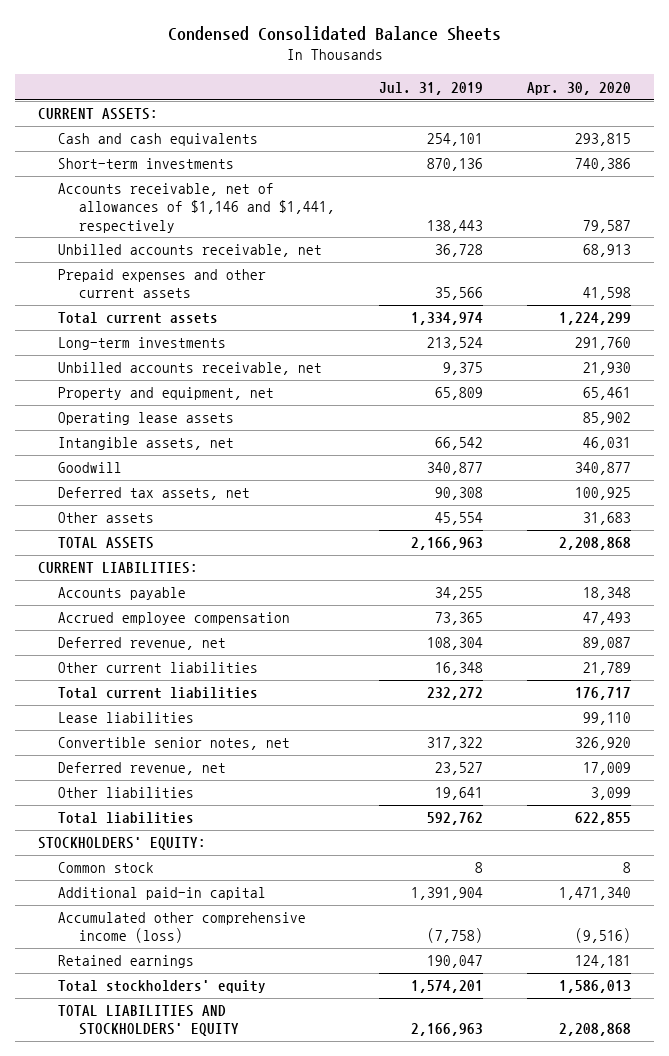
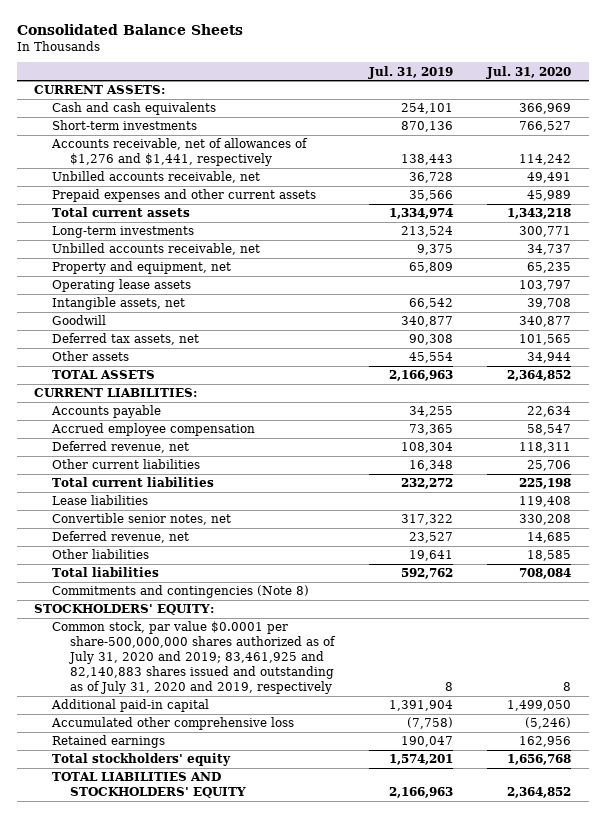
[167,25,501,41] Condensed Consolidated Balance Sheets -> [16,24,243,36] Consolidated Balance Sheets
[527,81,632,95] Apr. 30, 2020 -> none
none -> [486,65,572,79] Jul. 31, 2020
[58,183,335,233] Accounts receivable, net of allowances of $1,146 and $1,441, respectively -> [51,138,309,167] Accounts receivable, net of allowances of $1,276 and $1,441, respectively
none -> [52,585,310,599] Commitments and contingencies (Note 8)
[58,862,155,874] Common stock -> [52,621,336,694] Common stock, par value $0.0001 per share-500,000,000 shares authorized as of July 31, 2020 and 2019; 83,461,925 and 82,140,883 shares issued and outstanding as of July 31, 2020 and 2019, respectively
[58,912,307,944] Accumulated other comprehensive income (loss) -> [51,717,295,731] Accumulated other comprehensive loss

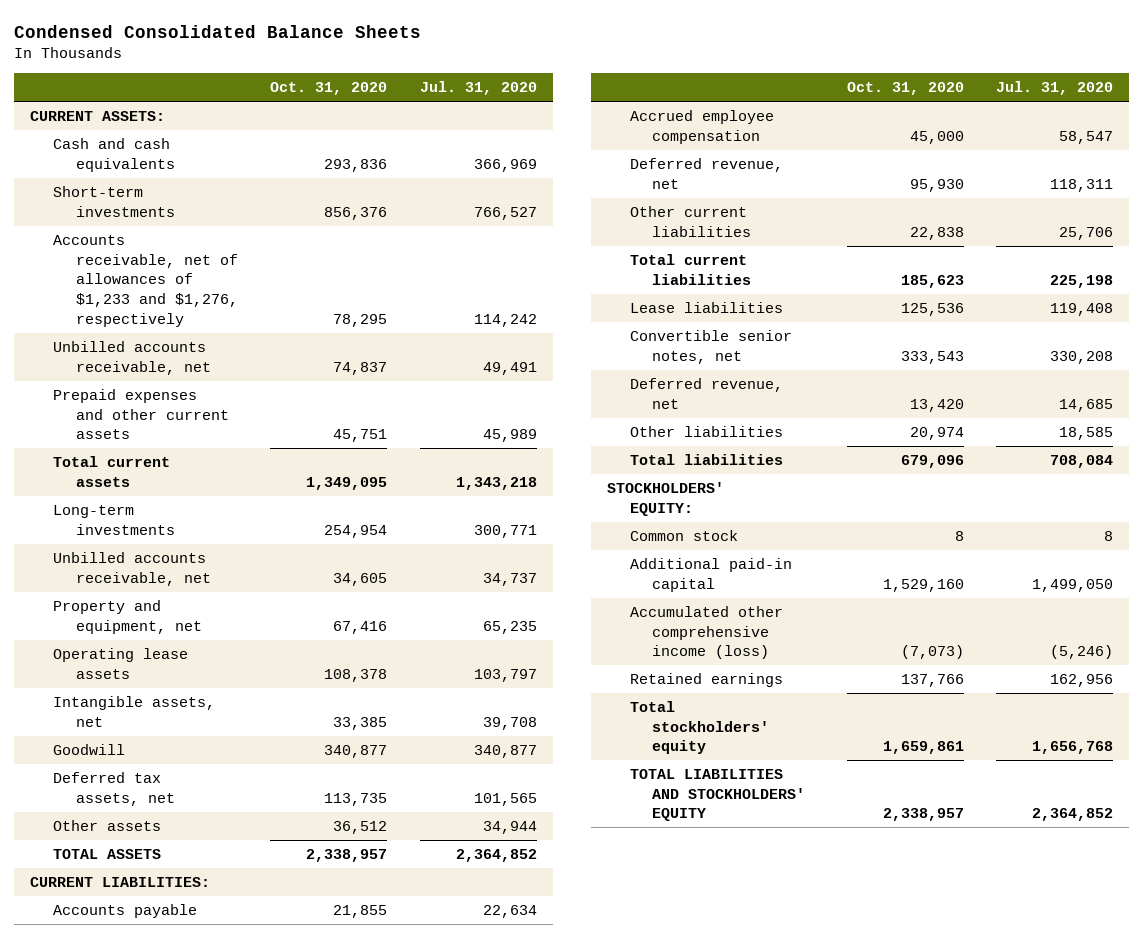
[16,24,243,36] Consolidated Balance Sheets -> [14,24,422,38] Condensed Consolidated Balance Sheets
[367,65,453,79] Jul. 31, 2019 -> none
none -> [270,82,388,96] Oct. 31, 2020
[51,138,309,167] Accounts receivable, net of allowances of $1,276 and $1,441, respectively -> [53,235,238,327] Accounts receivable, net of allowances of $1,233 and $1,276, respectively
[52,585,310,599] Commitments and contingencies (Note 8) -> none
[52,621,336,694] Common stock, par value $0.0001 per share-500,000,000 shares authorized as of July 31, 2020 and 2019; 83,461,925 and 82,140,883 shares issued and outstanding as of July 31, 2020 and 2019, respectively -> [629,530,738,542] Common stock
[51,717,295,731] Accumulated other comprehensive loss -> [629,606,783,660] Accumulated other comprehensive income (loss)

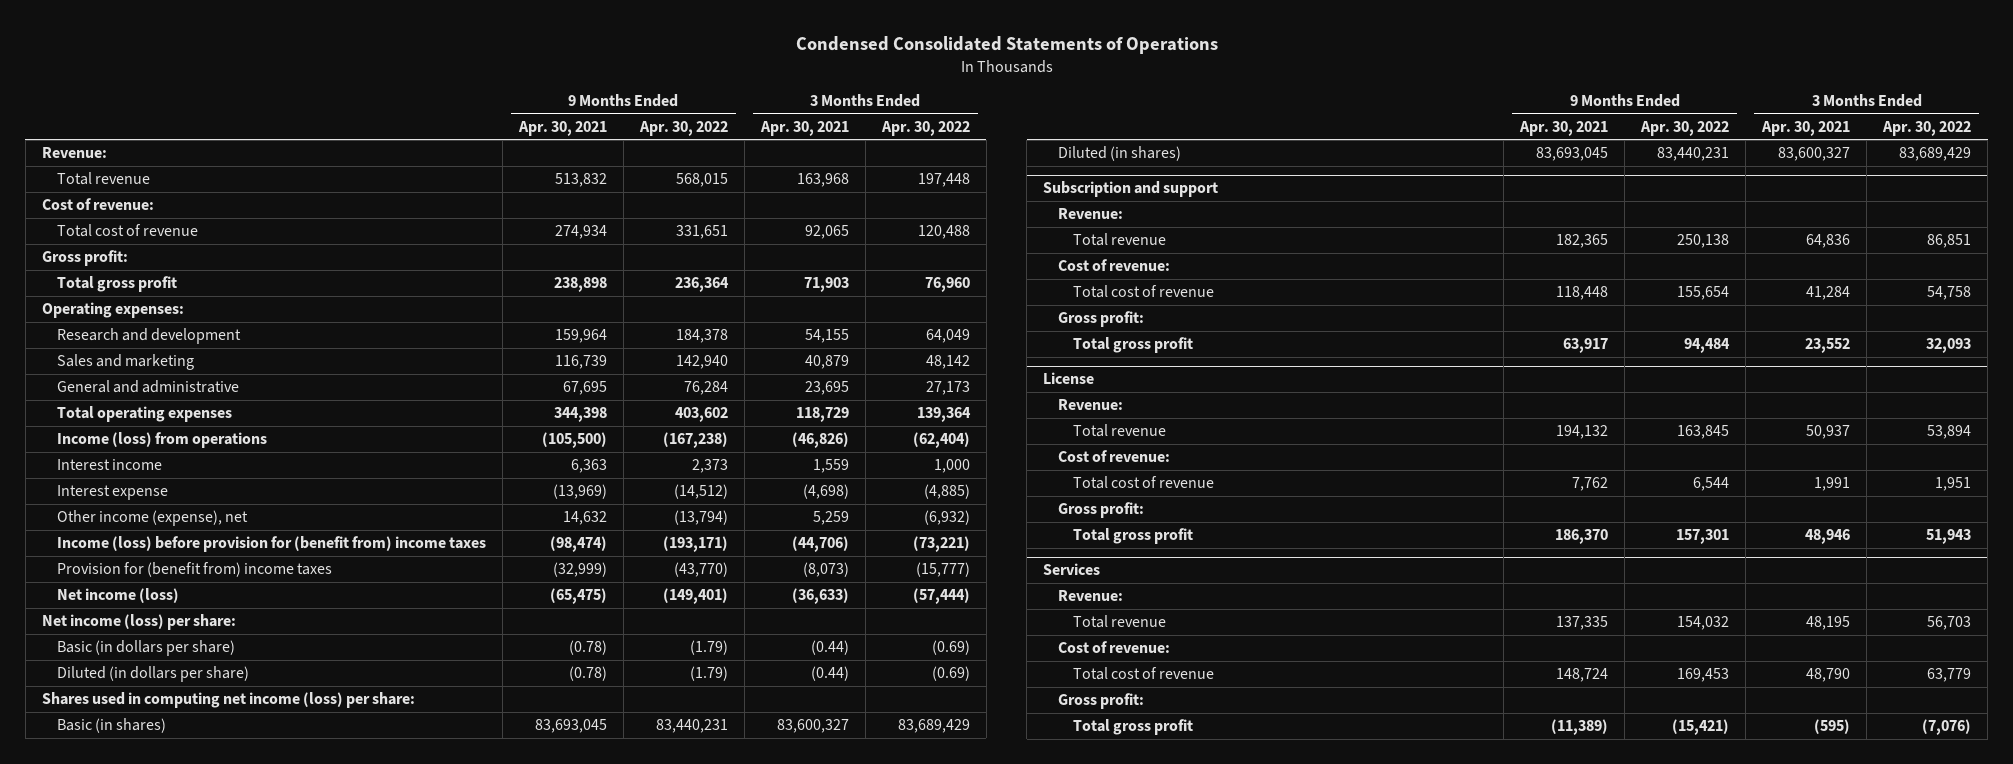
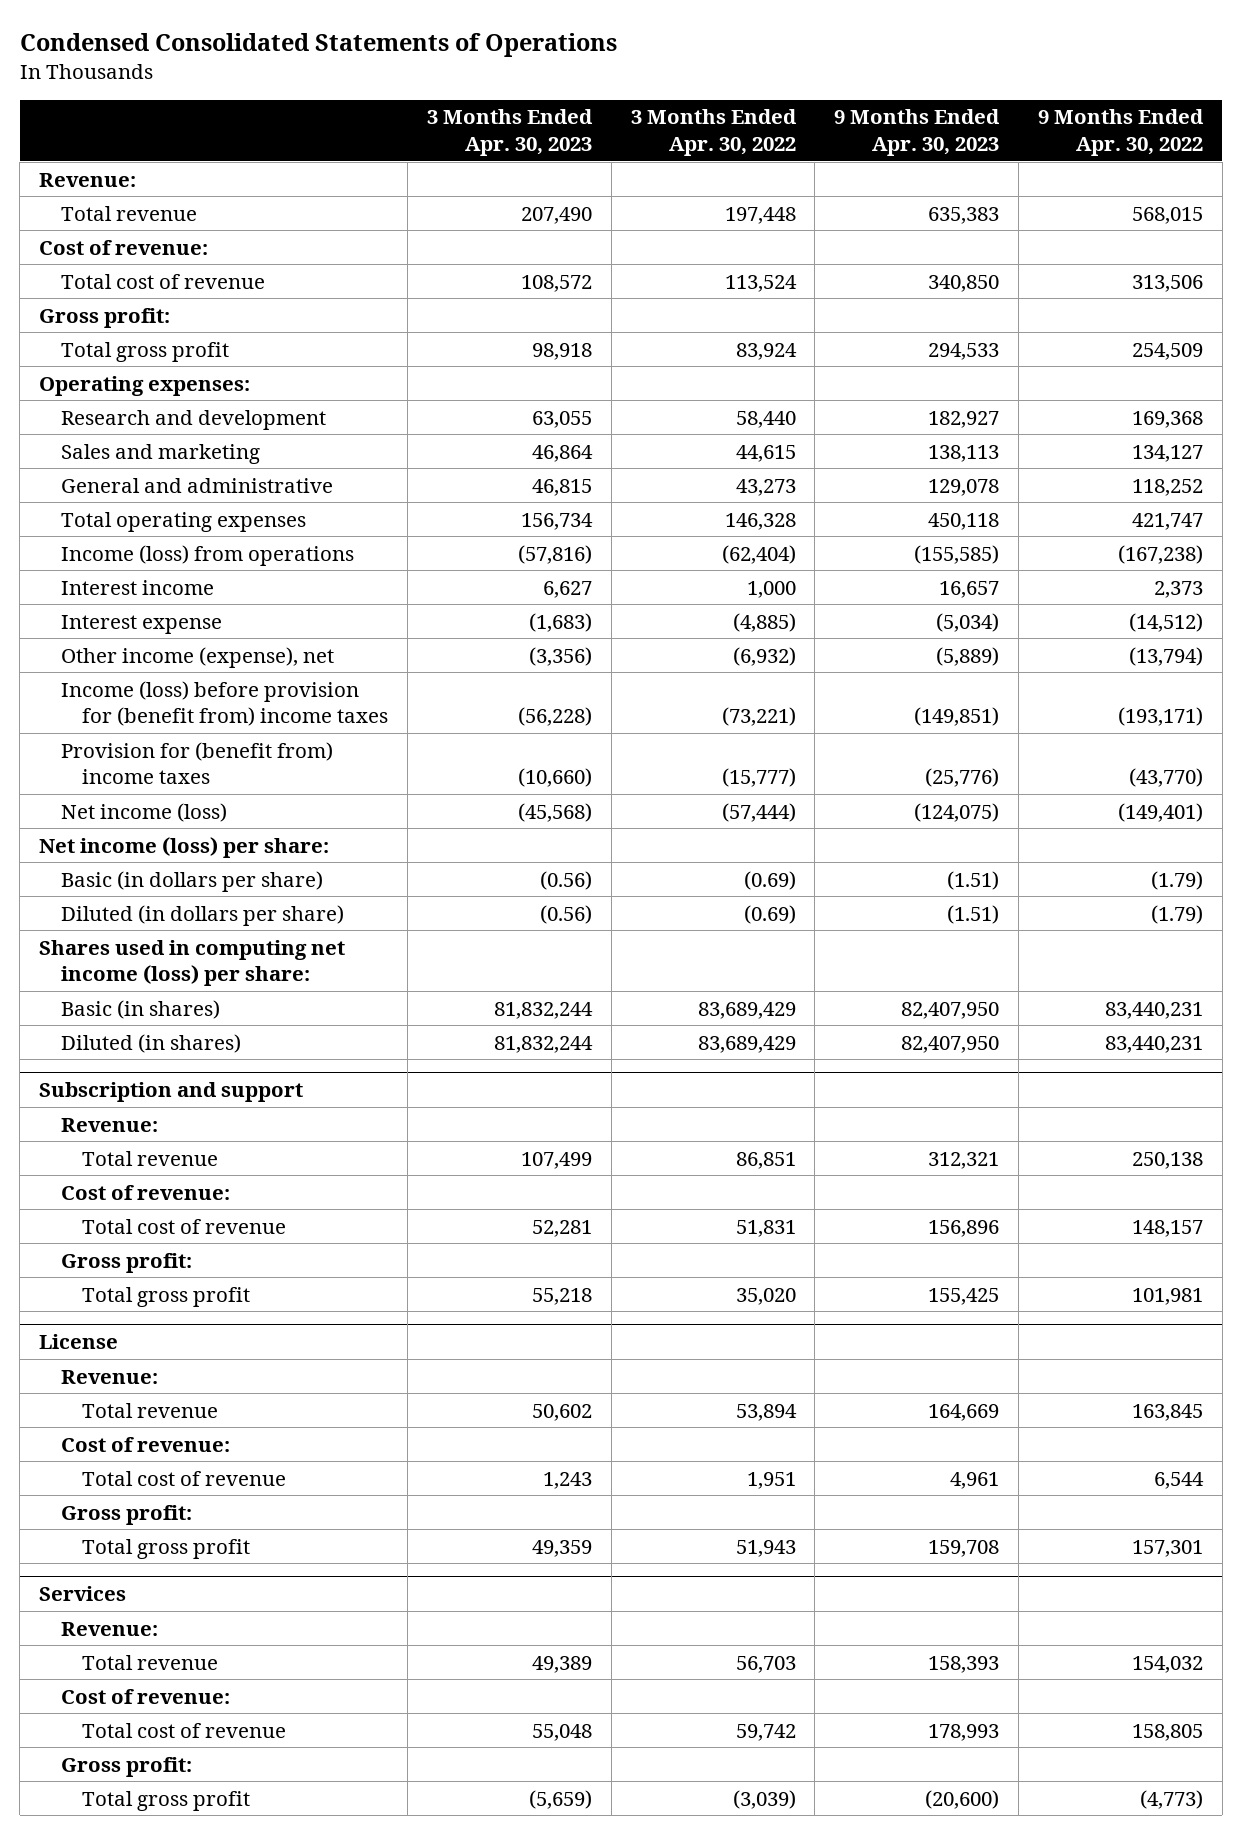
[517,120,607,136] Apr. 30, 2021 -> none
[759,120,849,136] Apr. 30, 2021 -> none
none -> [426,109,593,156] 3 Months Ended Apr. 30, 2023
none -> [834,109,1001,156] 9 Months Ended Apr. 30, 2023
[675,225,728,240] 331,651 -> [1131,274,1203,292] 313,506
[917,225,970,240] 120,488 -> [724,274,797,292] 113,524
[674,277,729,293] 236,364 -> [1131,342,1203,360] 254,509
[924,277,970,293] 76,960 -> [735,342,797,360] 83,924
[675,329,728,344] 184,378 -> [1131,410,1203,428] 169,368
[925,329,970,344] 64,049 -> [735,410,796,428] 58,440
[675,355,728,370] 142,940 -> [1131,444,1203,462] 134,127
[925,355,970,370] 48,142 -> [735,444,796,462] 44,615
[683,381,728,396] 76,284 -> [1131,478,1203,496] 118,252
[925,381,970,396] 27,173 -> [735,478,796,496] 43,273
[674,407,728,423] 403,602 -> [1131,512,1203,530] 421,747
[916,407,971,423] 139,364 -> [724,512,796,530] 146,328
[1677,286,1730,301] 155,654 -> [1131,1219,1203,1237] 148,157
[1927,286,1972,301] 54,758 -> [735,1219,796,1237] 51,831
[1684,338,1731,354] 94,484 -> [1131,1287,1203,1305] 101,981
[1926,338,1972,354] 32,093 -> [735,1287,796,1305] 35,020
[1677,668,1730,683] 169,453 -> [1131,1723,1203,1741] 158,805
[1927,668,1972,683] 63,779 -> [735,1723,796,1741] 59,742
[1672,719,1730,736] (15,421) -> [1139,1789,1203,1809] (4,773)
[1922,719,1972,736] (7,076) -> [732,1789,796,1809] (3,039)

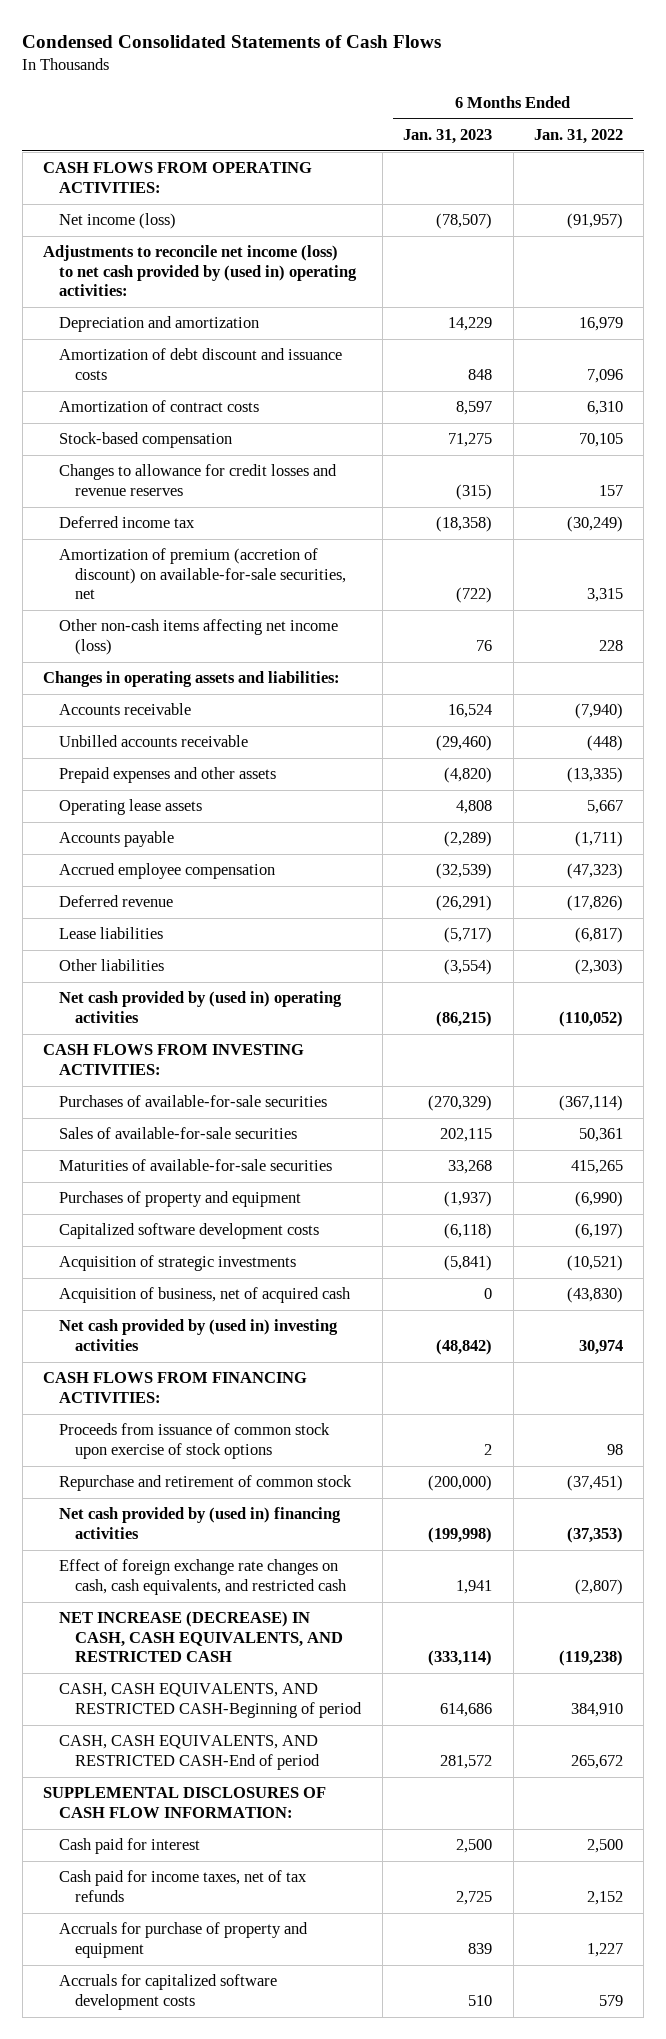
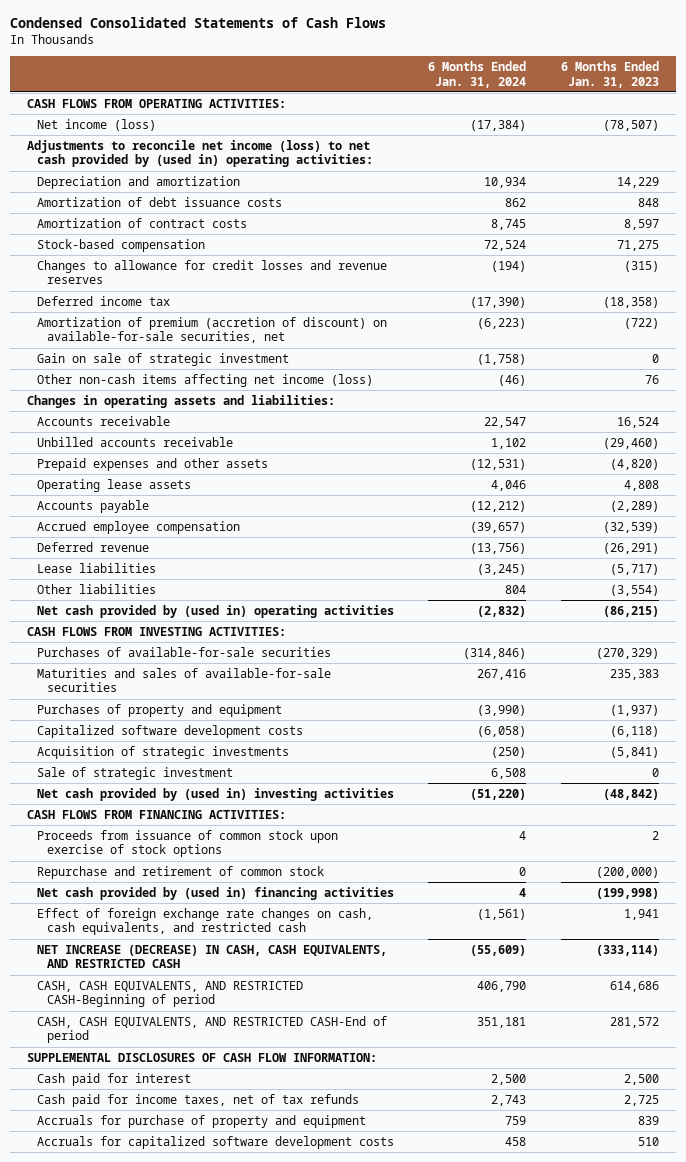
[533,129,623,145] Jan. 31, 2022 -> none
none -> [428,61,527,88] 6 Months Ended Jan. 31, 2024
[59,348,343,380] Amortization of debt discount and issuance costs -> [37,196,283,207] Amortization of debt issuance costs
none -> [37,352,290,366] Gain on sale of strategic investment
[59,1159,333,1172] Maturities of available-for-sale securities -> none
[59,1127,298,1140] Sales of available-for-sale securities -> [37,667,332,693] Maturities and sales of available-for-sale securities
[440,1128,493,1143] 202,115 -> [609,668,659,680] 235,383
[59,1287,352,1304] Acquisition of business, net of acquired cash -> none
none -> [37,766,234,780] Sale of strategic investment

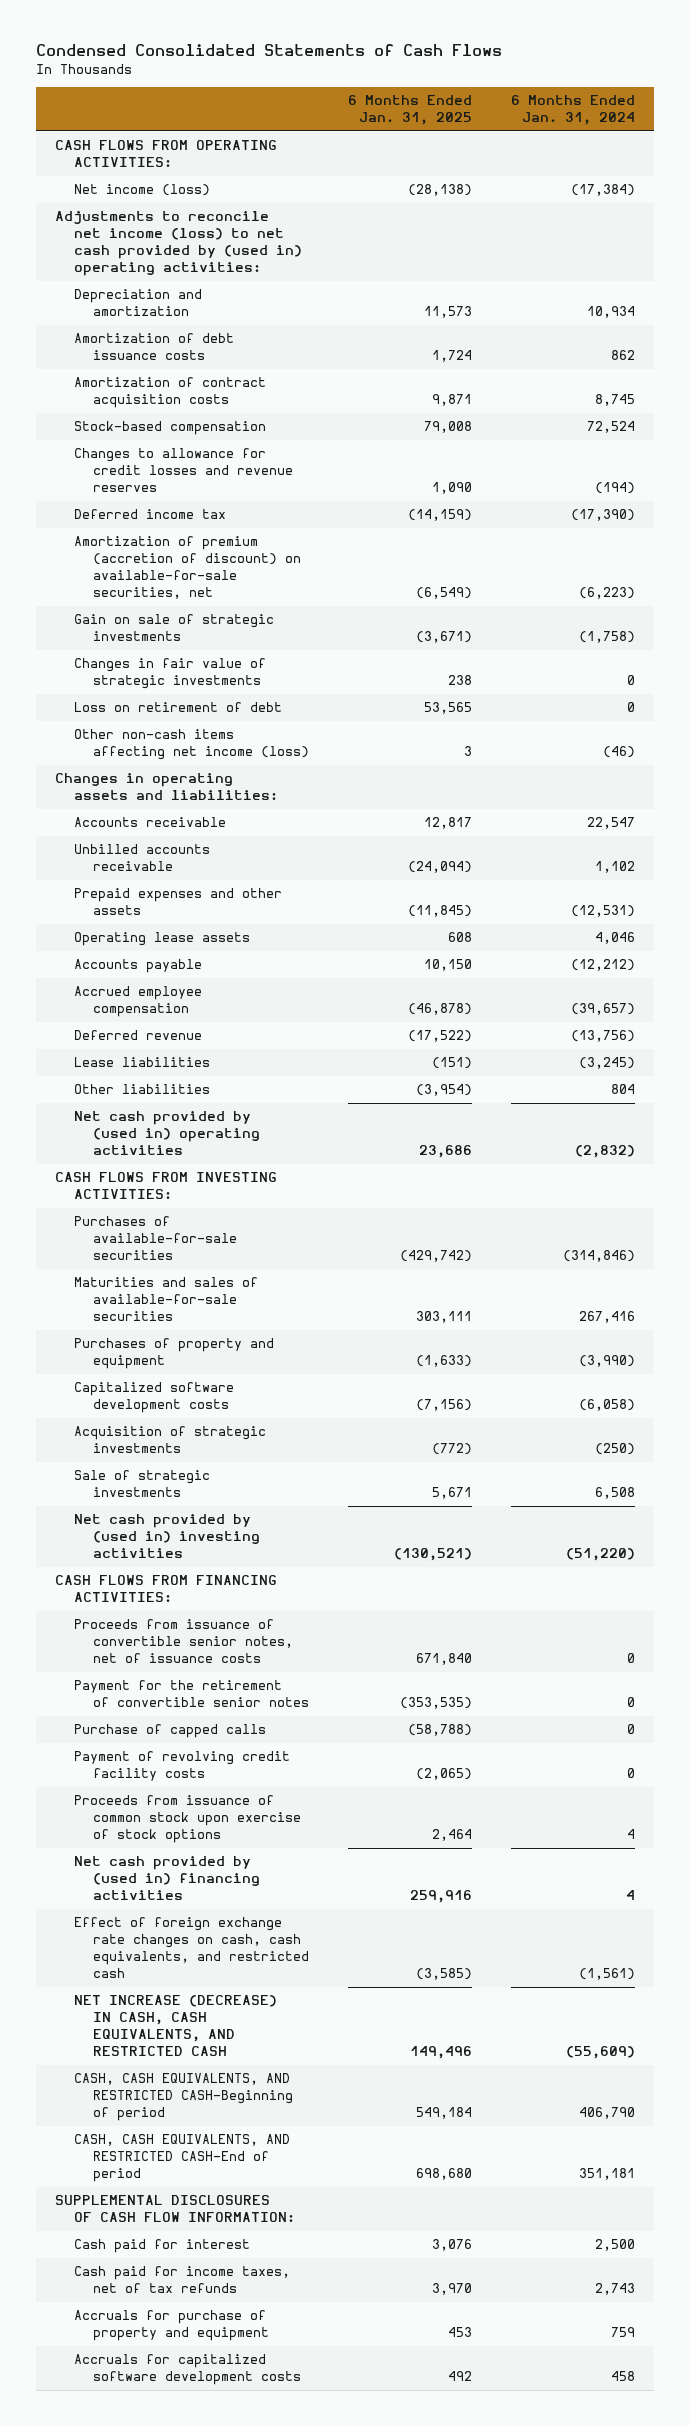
[560,61,659,88] 6 Months Ended Jan. 31, 2023 -> none
none -> [347,95,472,126] 6 Months Ended Jan. 31, 2025
[37,217,248,228] Amortization of contract costs -> [73,377,266,409] Amortization of contract acquisition costs
[37,352,290,366] Gain on sale of strategic investment -> [73,614,274,642] Gain on sale of strategic investments
none -> [73,658,266,690] Changes in fair value of strategic investments
none -> [73,702,282,713] Loss on retirement of debt
[37,766,234,780] Sale of strategic investment -> [73,1470,210,1498] Sale of strategic investments
none -> [73,1619,293,1664] Proceeds from issuance of convertible senior notes, net of issuance costs
none -> [73,1680,309,1708] Payment for the retirement of convertible senior notes
none -> [73,1724,266,1739] Purchase of capped calls
none -> [73,1751,290,1782] Payment of revolving credit facility costs
[37,865,325,879] Repurchase and retirement of common stock -> none

